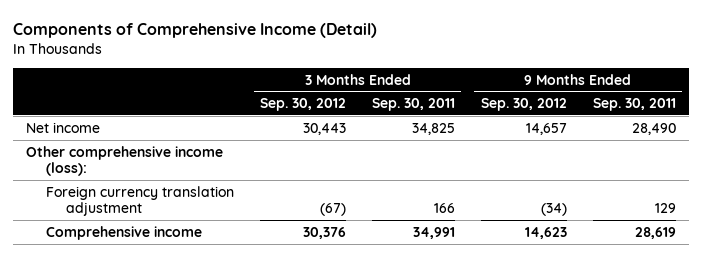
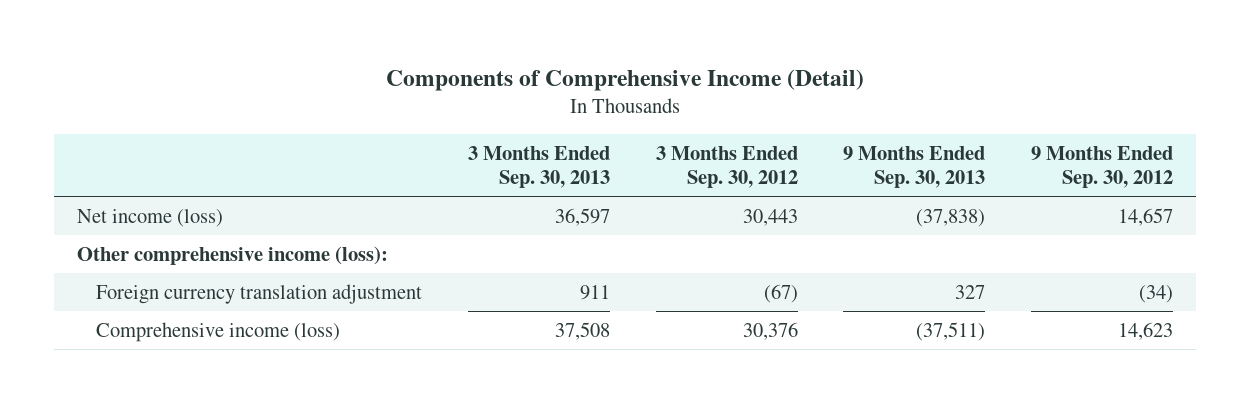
[372,98,456,112] Sep. 30, 2011 -> none
[592,98,676,112] Sep. 30, 2011 -> none
none -> [468,145,611,188] 3 Months Ended Sep. 30, 2013
none -> [843,145,986,188] 9 Months Ended Sep. 30, 2013
[26,121,101,133] Net income -> [77,208,224,227] Net income (loss)
[46,225,203,240] Comprehensive income -> [96,321,341,342] Comprehensive income (loss)

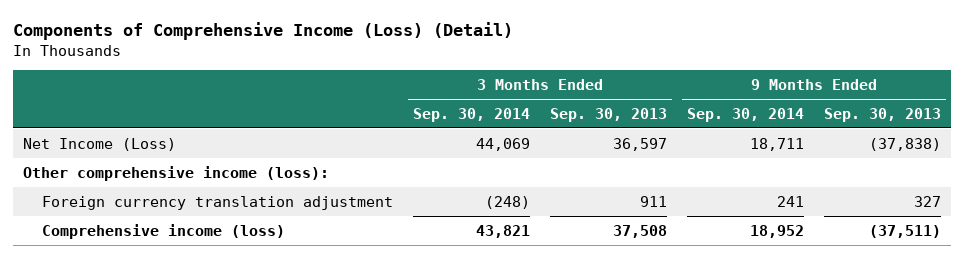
[386,68,865,91] Components of Comprehensive Income (Detail) -> [12,21,513,40] Components of Comprehensive Income (Loss) (Detail)
[655,145,798,188] 3 Months Ended Sep. 30, 2012 -> none
[1030,145,1173,188] 9 Months Ended Sep. 30, 2012 -> none
none -> [413,107,531,122] Sep. 30, 2014
none -> [686,107,804,122] Sep. 30, 2014
[77,208,224,227] Net income (loss) -> [22,137,176,151] Net Income (Loss)

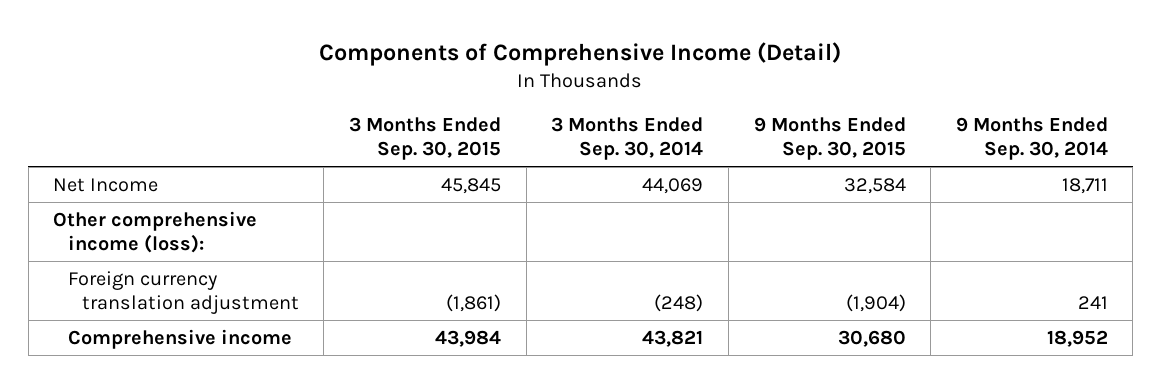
[12,21,513,40] Components of Comprehensive Income (Loss) (Detail) -> [319,41,842,66] Components of Comprehensive Income (Detail)
[550,107,668,122] Sep. 30, 2013 -> none
[823,107,941,122] Sep. 30, 2013 -> none
none -> [349,117,502,160] 3 Months Ended Sep. 30, 2015
none -> [753,117,906,160] 9 Months Ended Sep. 30, 2015
[22,137,176,151] Net Income (Loss) -> [53,177,159,192] Net Income
[42,223,286,239] Comprehensive income (loss) -> [67,328,292,349] Comprehensive income

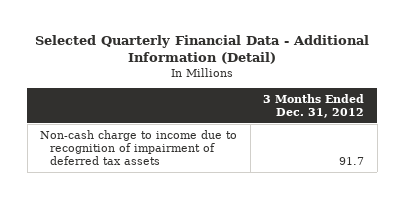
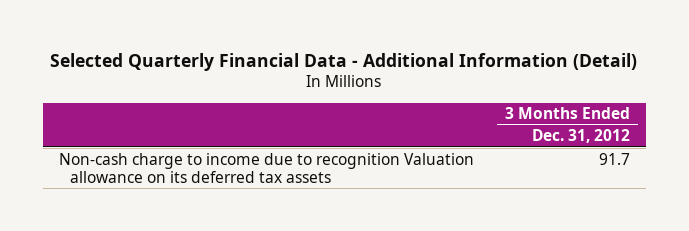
[40,129,238,166] Non-cash charge to income due to recognition of impairment of deferred tax assets -> [58,152,474,183] Non-cash charge to income due to recognition Valuation allowance on its deferred tax assets

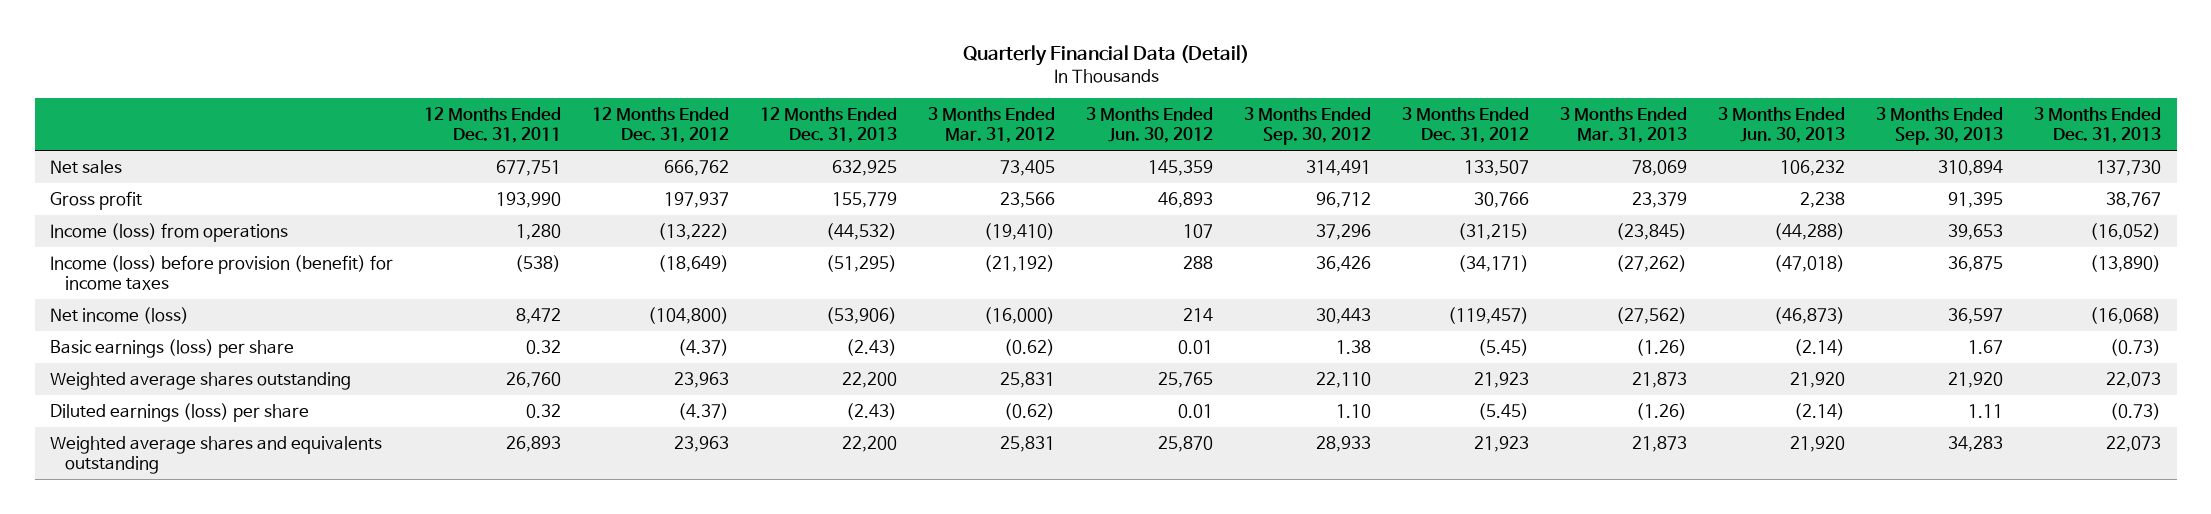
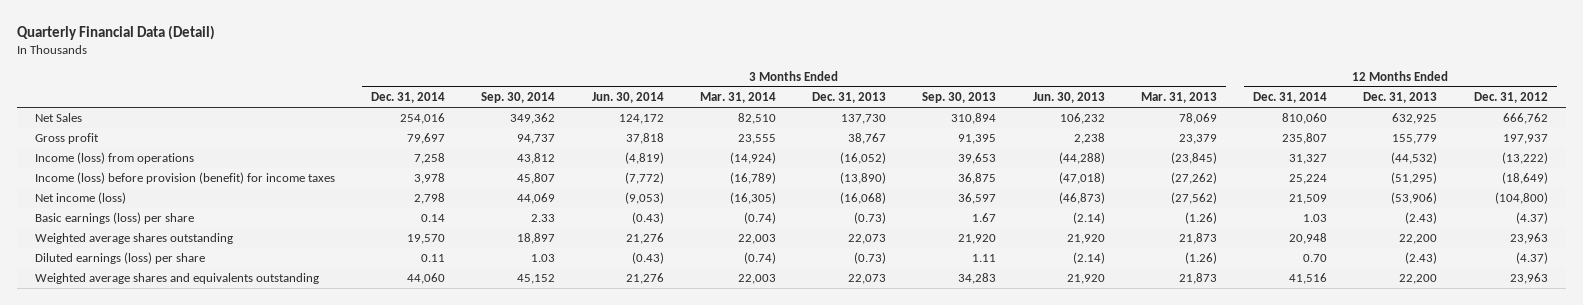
[424,107,562,144] 12 Months Ended Dec. 31, 2011 -> none
[928,107,1056,144] 3 Months Ended Mar. 31, 2012 -> none
[1086,107,1214,144] 3 Months Ended Jun. 30, 2012 -> none
[1244,107,1372,146] 3 Months Ended Sep. 30, 2012 -> none
[1402,107,1530,144] 3 Months Ended Dec. 31, 2012 -> none
none -> [371,92,446,104] Dec. 31, 2014
none -> [481,92,556,104] Sep. 30, 2014
none -> [591,92,664,104] Jun. 30, 2014
none -> [699,92,776,104] Mar. 31, 2014
none -> [1253,92,1328,104] Dec. 31, 2014
[50,160,123,175] Net sales -> [34,113,82,123] Net Sales

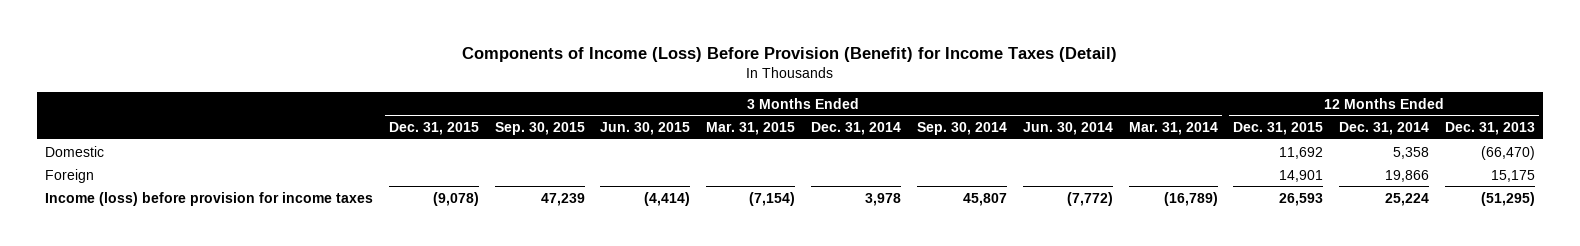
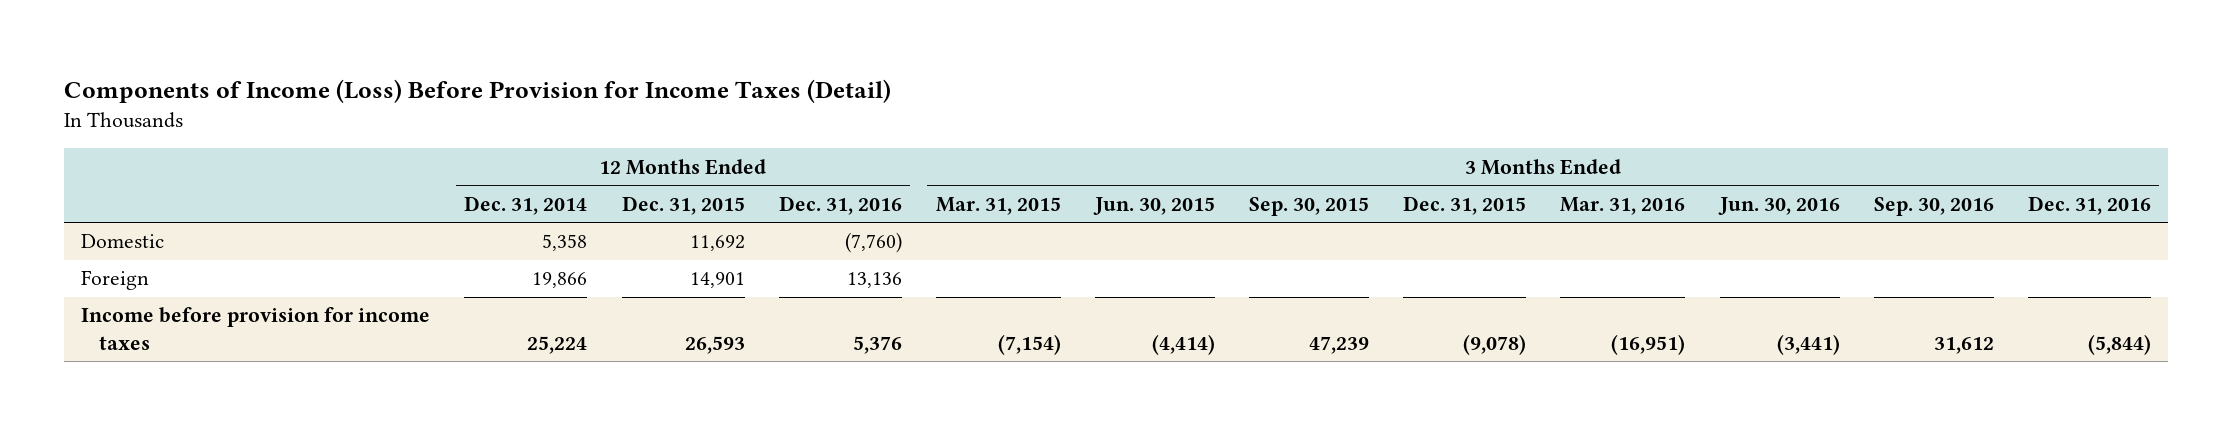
[462,47,1118,63] Components of Income (Loss) Before Provision (Benefit) for Income Taxes (Detail) -> [64,78,892,103] Components of Income (Loss) Before Provision for Income Taxes (Detail)
[811,122,902,136] Dec. 31, 2014 -> none
[916,122,1007,136] Sep. 30, 2014 -> none
[1022,122,1113,136] Jun. 30, 2014 -> none
[1128,122,1218,136] Mar. 31, 2014 -> none
[1445,122,1536,136] Dec. 31, 2013 -> none
none -> [778,195,902,215] Dec. 31, 2016
none -> [1560,196,1686,215] Mar. 31, 2016
none -> [1717,196,1840,215] Jun. 30, 2016
none -> [1873,196,1994,216] Sep. 30, 2016
none -> [2027,195,2151,215] Dec. 31, 2016
[44,191,373,206] Income (loss) before provision for income taxes -> [81,307,431,350] Income before provision for income taxes

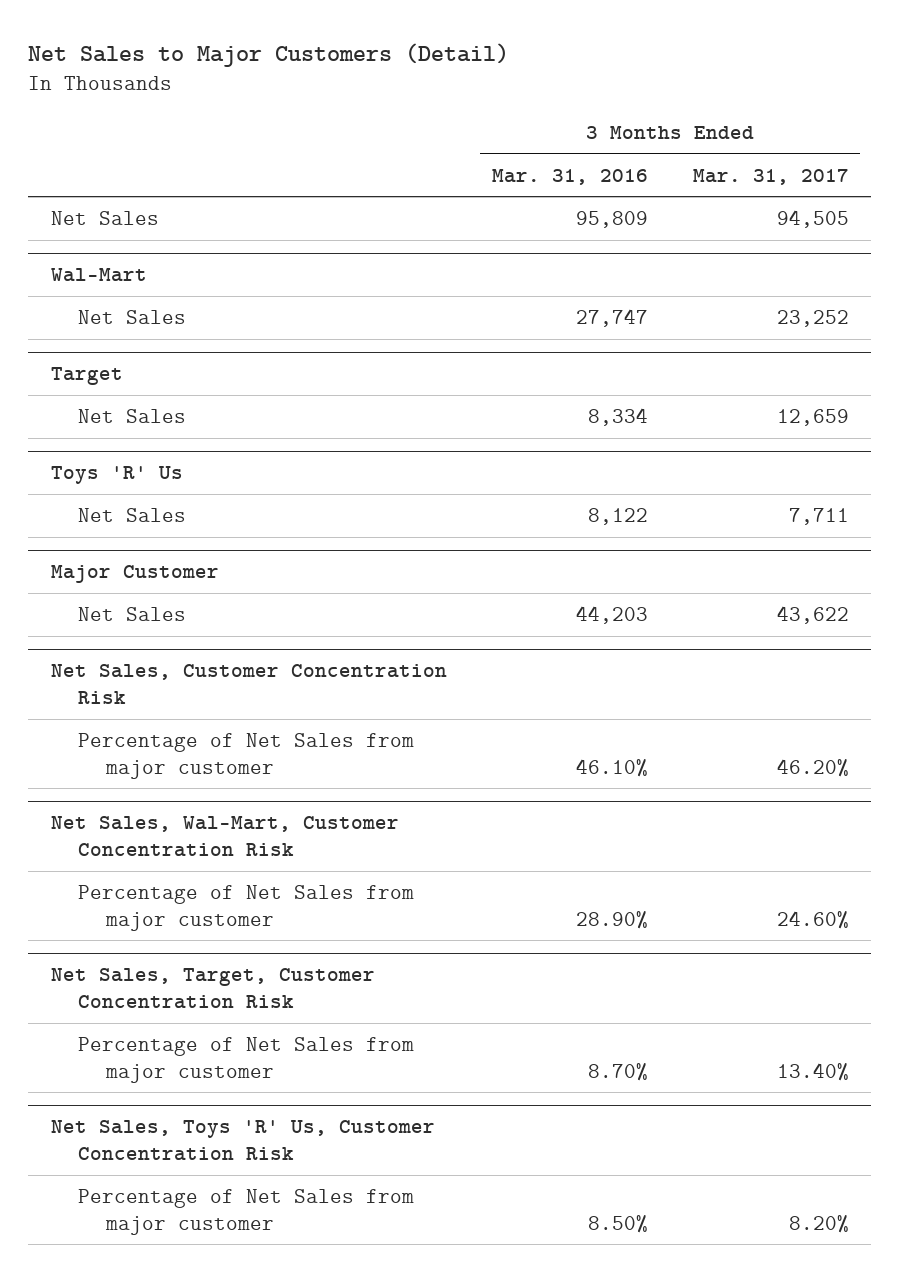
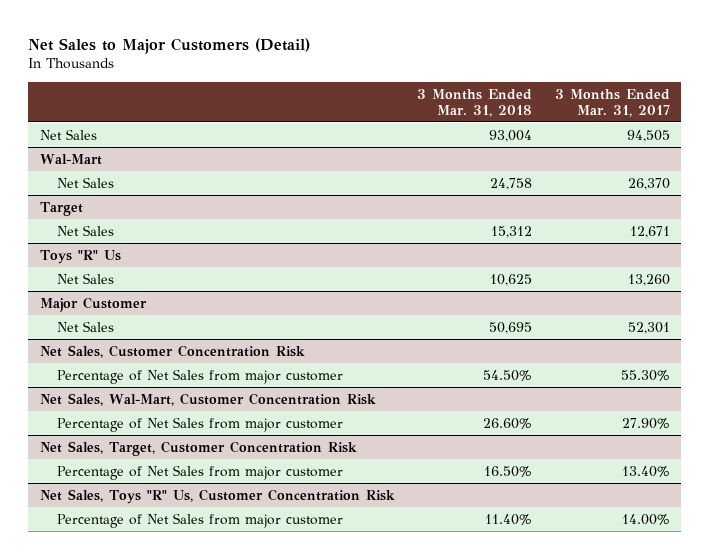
[491,168,648,185] Mar. 31, 2016 -> none
none -> [417,88,533,117] 3 Months Ended Mar. 31, 2018
[776,309,849,327] 23,252 -> [628,177,671,190] 26,370
[776,408,849,426] 12,659 -> [630,225,671,238] 12,671
[50,466,183,485] Toys 'R' Us -> [39,249,121,264] Toys "R" Us
[788,507,849,525] 7,711 -> [628,273,671,286] 13,260
[776,605,849,624] 43,622 -> [628,321,671,334] 52,301
[776,758,849,777] 46.20% -> [621,369,671,381] 55.30%
[776,910,849,929] 24.60% -> [622,417,671,429] 27.90%
[50,1120,435,1162] Net Sales, Toys 'R' Us, Customer Concentration Risk -> [39,488,395,504] Net Sales, Toys "R" Us, Customer Concentration Risk
[788,1214,849,1233] 8.20% -> [622,513,671,525] 14.00%

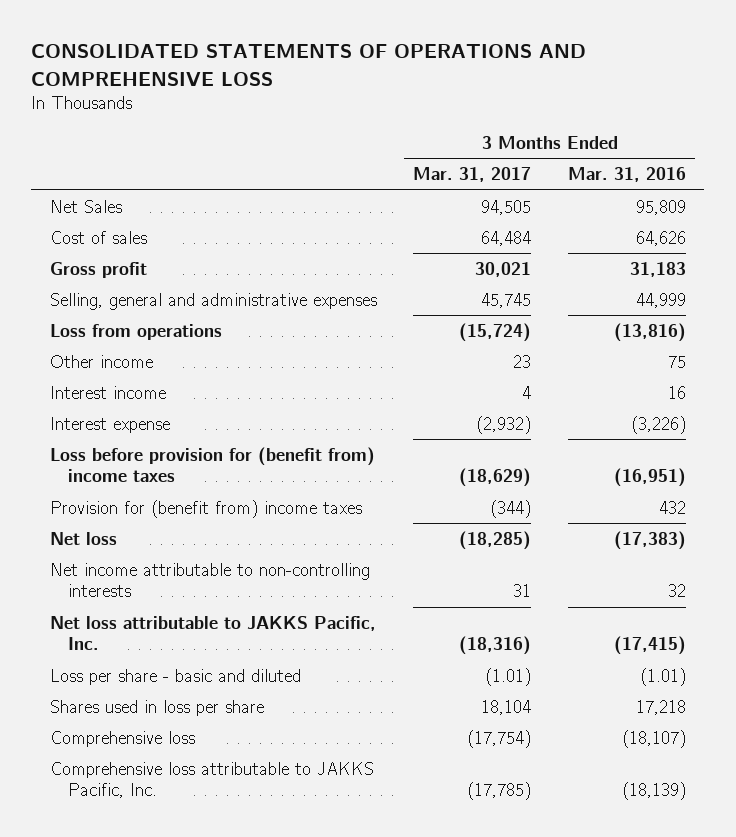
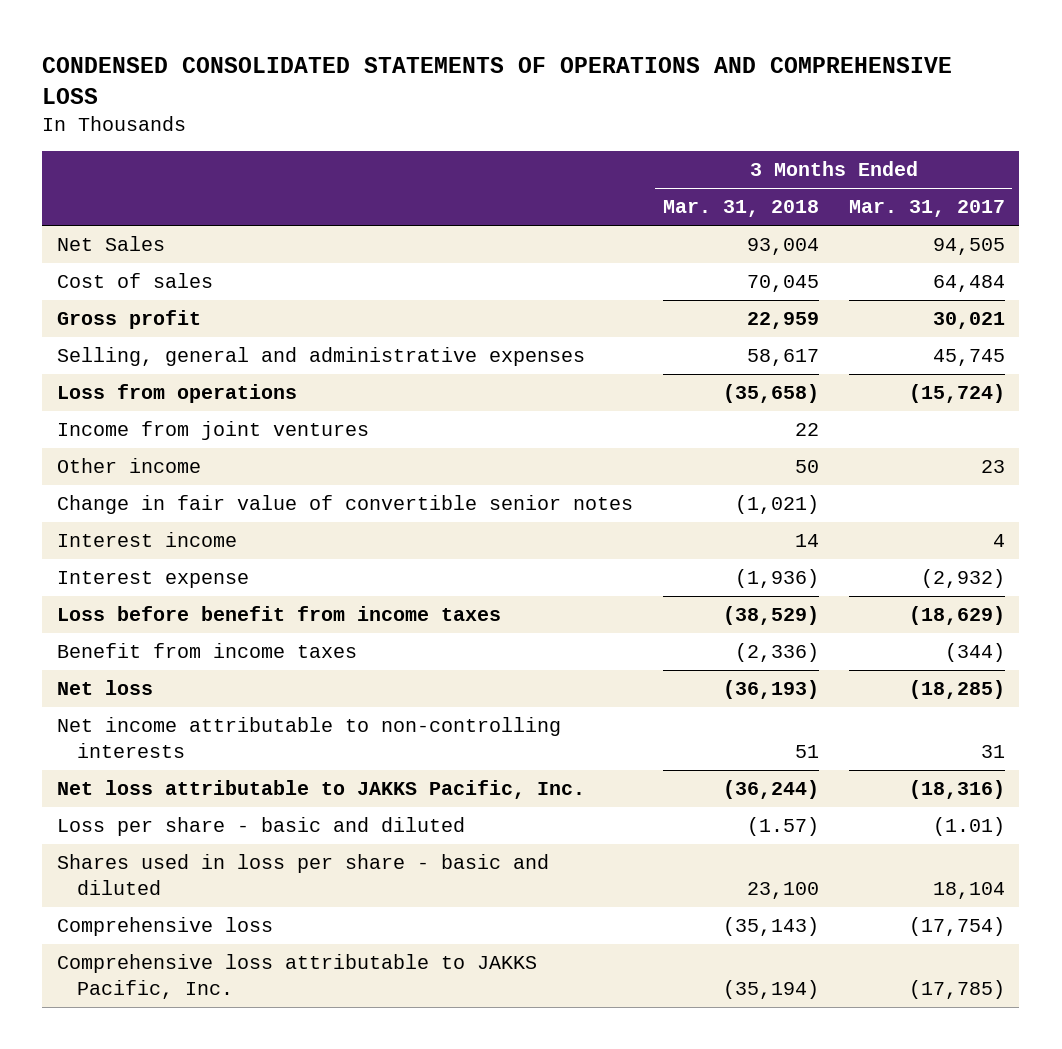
[31,44,587,86] CONSOLIDATED STATEMENTS OF OPERATIONS AND COMPREHENSIVE LOSS -> [42,57,953,105] CONDENSED CONSOLIDATED STATEMENTS OF OPERATIONS AND COMPREHENSIVE LOSS
[567,167,686,183] Mar. 31, 2016 -> none
none -> [662,200,819,218] Mar. 31, 2018
none -> [56,421,369,441] Income from joint ventures
none -> [56,495,633,515] Change in fair value of convertible senior notes
[49,446,375,483] Loss before provision for (benefit from) income taxes -> [56,606,501,622] Loss before benefit from income taxes
[49,499,362,518] Provision for (benefit from) income taxes -> [56,643,357,659] Benefit from income taxes
[49,699,264,716] Shares used in loss per share -> [56,854,549,895] Shares used in loss per share - basic and diluted

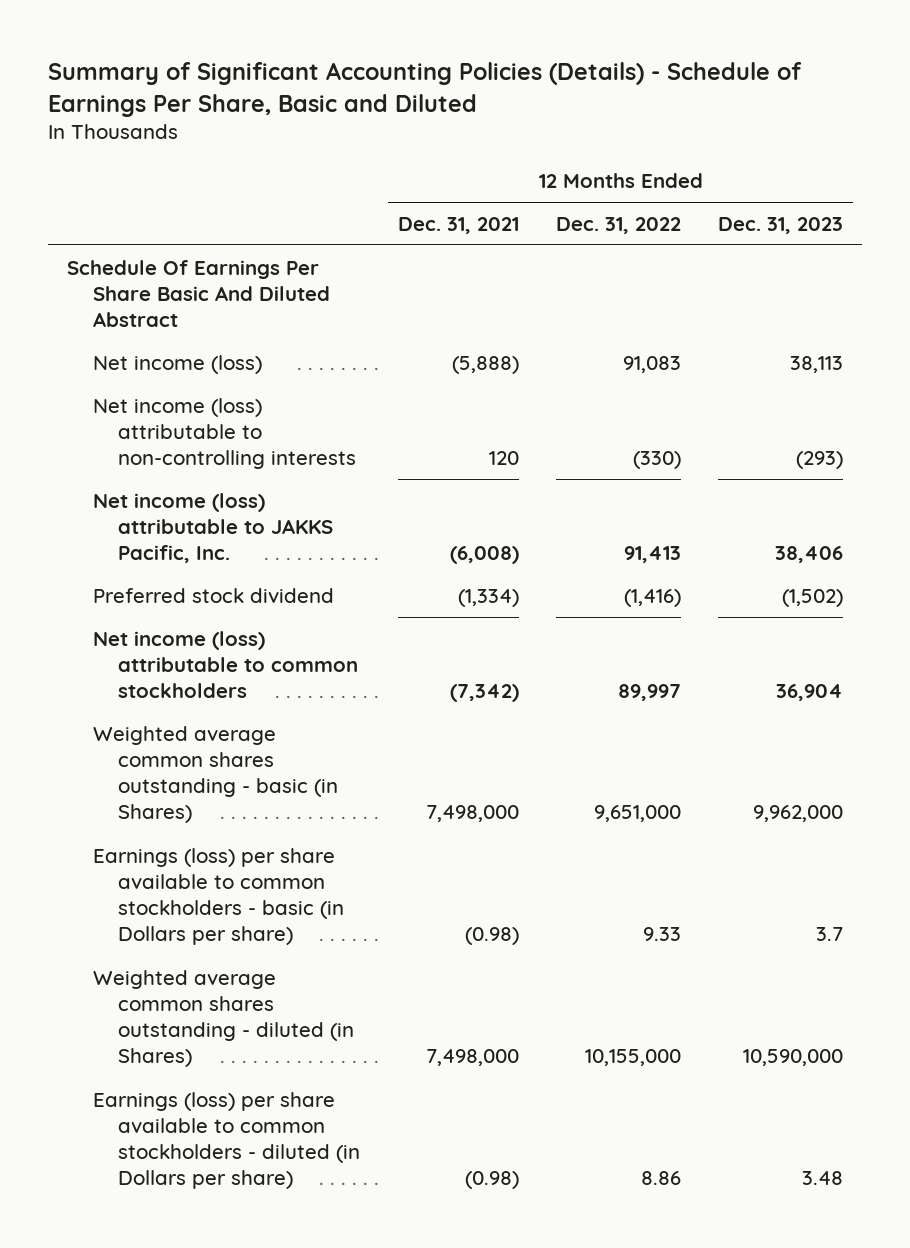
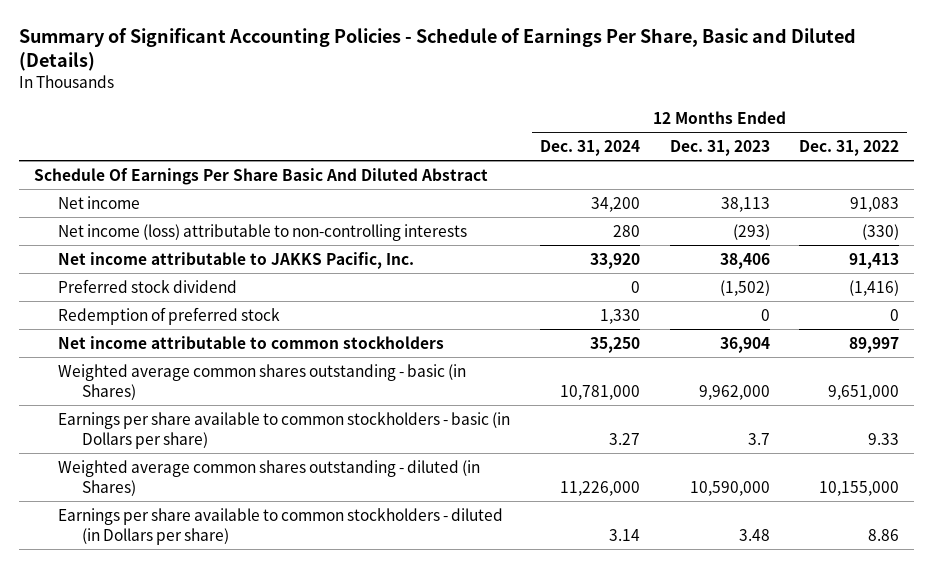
[48,61,803,117] Summary of Significant Accounting Policies (Details) - Schedule of Earnings Per Share, Basic and Diluted -> [18,28,856,72] Summary of Significant Accounting Policies - Schedule of Earnings Per Share, Basic and Diluted (Details)
[397,216,519,234] Dec. 31, 2021 -> none
none -> [539,139,640,156] Dec. 31, 2024
[92,354,262,374] Net income (loss) -> [57,195,140,209] Net income
[92,492,334,564] Net income (loss) attributable to JAKKS Pacific, Inc. -> [57,251,414,269] Net income attributable to JAKKS Pacific, Inc.
none -> [57,306,280,325] Redemption of preferred stock
[92,630,359,699] Net income (loss) attributable to common stockholders -> [57,335,444,349] Net income attributable to common stockholders
[92,847,345,946] Earnings (loss) per share available to common stockholders - basic (in Dollars per share) -> [57,411,510,450] Earnings per share available to common stockholders - basic (in Dollars per share)
[92,1091,361,1190] Earnings (loss) per share available to common stockholders - diluted (in Dollars per share) -> [57,507,503,546] Earnings per share available to common stockholders - diluted (in Dollars per share)

